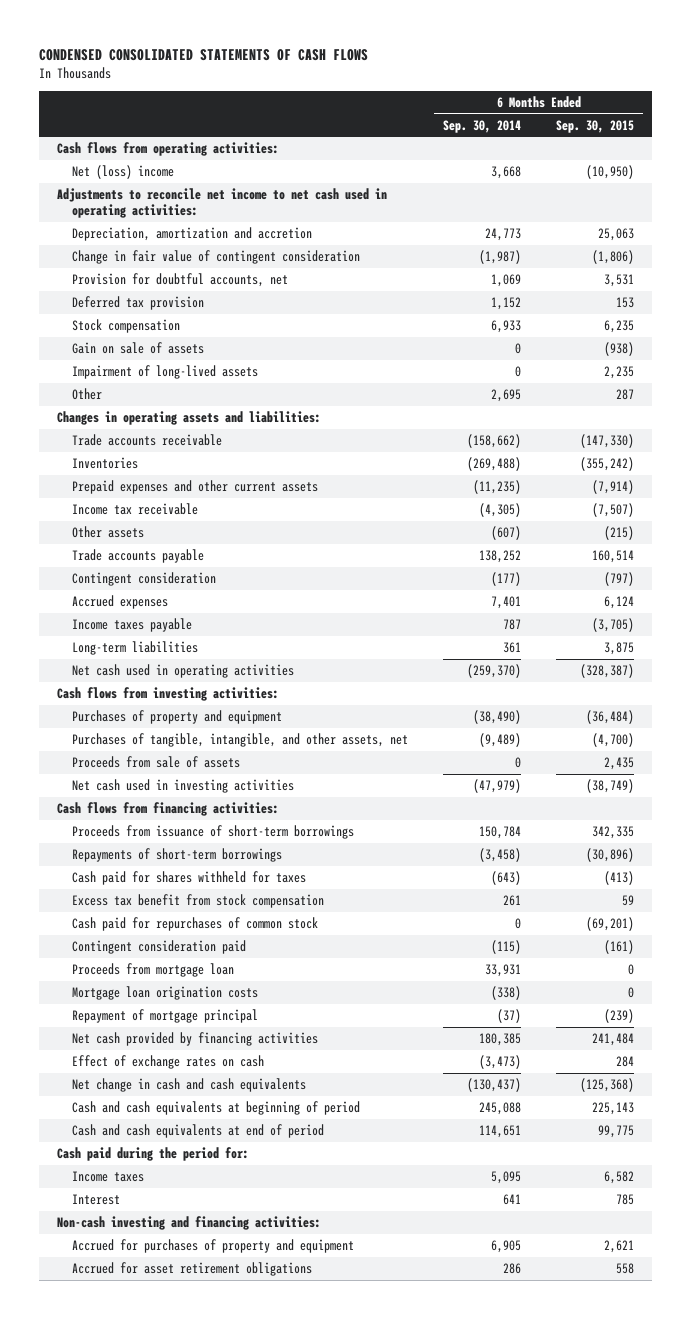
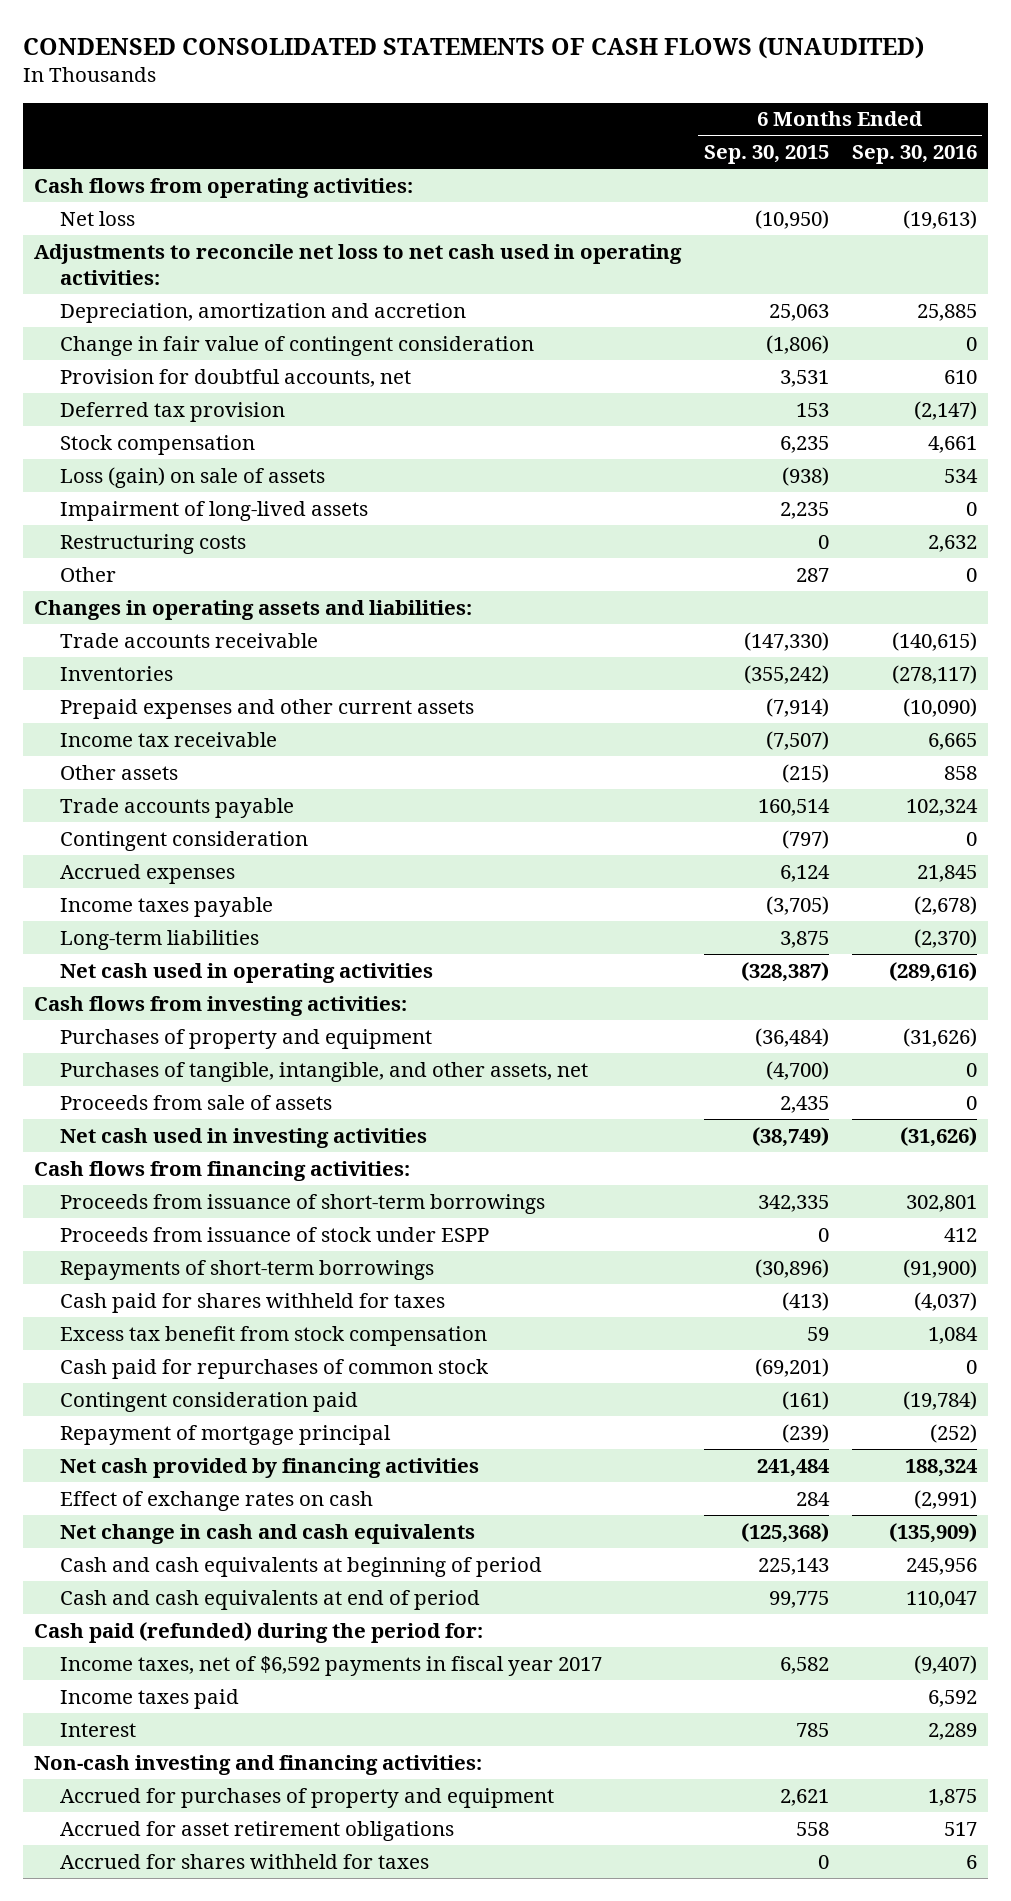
[39,49,369,62] CONDENSED CONSOLIDATED STATEMENTS OF CASH FLOWS -> [22,35,924,59] CONDENSED CONSOLIDATED STATEMENTS OF CASH FLOWS (UNAUDITED)
[443,119,522,133] Sep. 30, 2014 -> none
none -> [851,145,977,165] Sep. 30, 2016
[72,164,175,179] Net (loss) income -> [60,210,136,226] Net loss
[56,187,387,219] Adjustments to reconcile net income to net cash used in operating activities: -> [34,243,683,286] Adjustments to reconcile net loss to net cash used in operating activities:
[72,341,205,354] Gain on sale of assets -> [60,466,326,488] Loss (gain) on sale of assets
none -> [60,533,247,554] Restructuring costs
none -> [60,1226,490,1242] Proceeds from issuance of stock under ESPP
[72,962,235,977] Proceeds from mortgage loan -> none
[72,985,259,1000] Mortgage loan origination costs -> none
[56,1146,249,1161] Cash paid during the period for: -> [34,1621,484,1643] Cash paid (refunded) during the period for:
[72,1170,145,1182] Income taxes -> [60,1655,603,1676] Income taxes, net of $6,592 payments in fiscal year 2017
none -> [60,1688,240,1709] Income taxes paid
none -> [60,1853,430,1869] Accrued for shares withheld for taxes

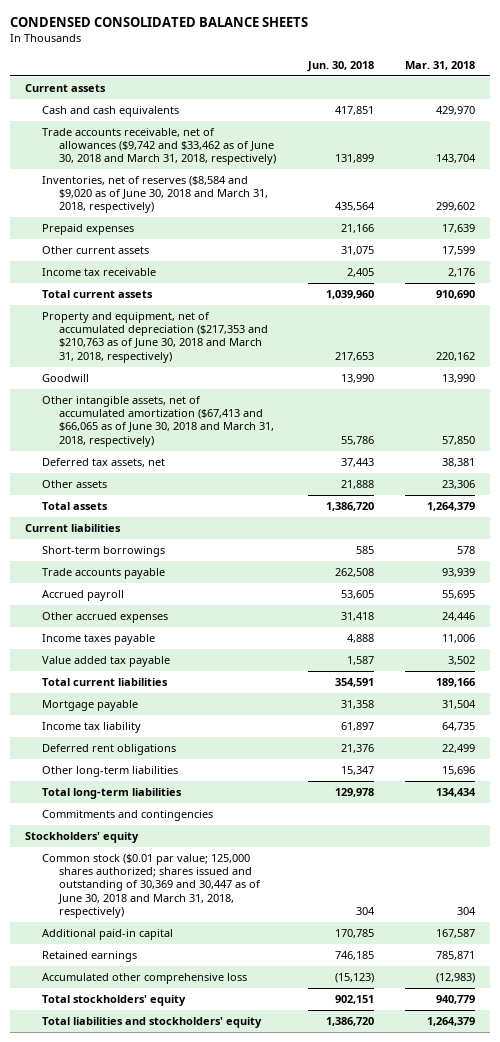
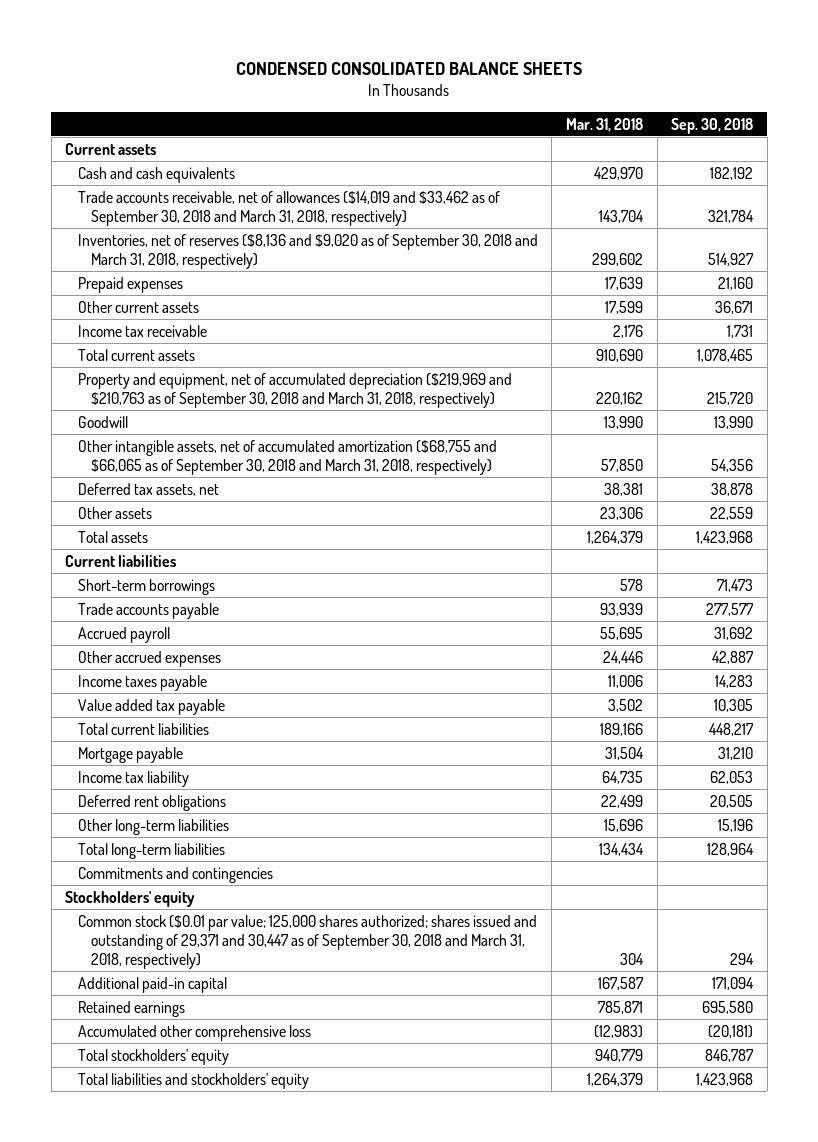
[306,60,374,72] Jun. 30, 2018 -> none
none -> [671,117,754,134] Sep. 30, 2018
[42,128,277,166] Trade accounts receivable, net of allowances ($9,742 and $33,462 as of June 30, 2018 and March 31, 2018, respectively) -> [77,190,500,226] Trade accounts receivable, net of allowances ($14,019 and $33,462 as of September 30, 2018 and March 31, 2018, respectively)
[42,176,269,214] Inventories, net of reserves ($8,584 and $9,020 as of June 30, 2018 and March 31, 2018, respectively) -> [77,233,538,269] Inventories, net of reserves ($8,136 and $9,020 as of September 30, 2018 and March 31, 2018, respectively)
[42,312,269,363] Property and equipment, net of accumulated depreciation ($217,353 and $210,763 as of June 30, 2018 and March 31, 2018, respectively) -> [77,372,512,408] Property and equipment, net of accumulated depreciation ($219,969 and $210,763 as of September 30, 2018 and March 31, 2018, respectively)
[42,396,275,447] Other intangible assets, net of accumulated amortization ($67,413 and $66,065 as of June 30, 2018 and March 31, 2018, respectively) -> [77,439,497,475] Other intangible assets, net of accumulated amortization ($68,755 and $66,065 as of September 30, 2018 and March 31, 2018, respectively)
[42,854,262,918] Common stock ($0.01 par value; 125,000 shares authorized; shares issued and outstanding of 30,369 and 30,447 as of June 30, 2018 and March 31, 2018, respectively) -> [77,914,537,969] Common stock ($0.01 par value; 125,000 shares authorized; shares issued and outstanding of 29,371 and 30,447 as of September 30, 2018 and March 31, 2018, respectively)

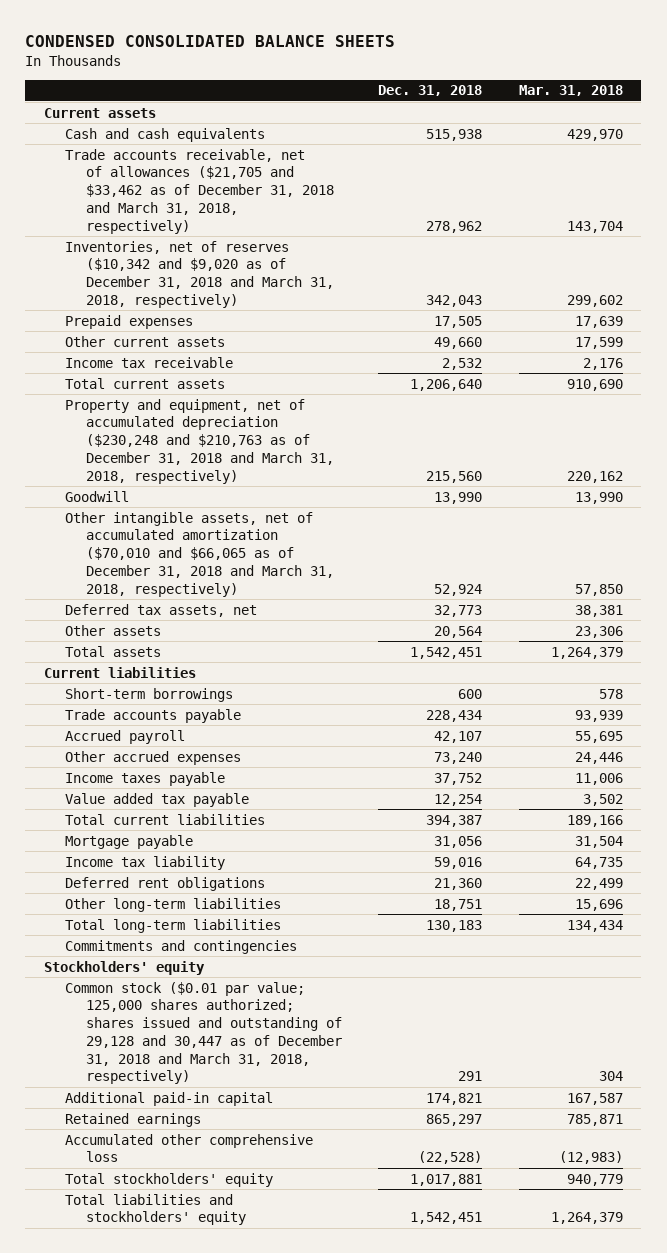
[671,117,754,134] Sep. 30, 2018 -> none
none -> [378,85,483,97] Dec. 31, 2018
[77,190,500,226] Trade accounts receivable, net of allowances ($14,019 and $33,462 as of September 30, 2018 and March 31, 2018, respectively) -> [64,148,334,234] Trade accounts receivable, net of allowances ($21,705 and $33,462 as of December 31, 2018 and March 31, 2018, respectively)
[77,233,538,269] Inventories, net of reserves ($8,136 and $9,020 as of September 30, 2018 and March 31, 2018, respectively) -> [64,240,334,308] Inventories, net of reserves ($10,342 and $9,020 as of December 31, 2018 and March 31, 2018, respectively)
[77,372,512,408] Property and equipment, net of accumulated depreciation ($219,969 and $210,763 as of September 30, 2018 and March 31, 2018, respectively) -> [64,398,334,484] Property and equipment, net of accumulated depreciation ($230,248 and $210,763 as of December 31, 2018 and March 31, 2018, respectively)
[77,439,497,475] Other intangible assets, net of accumulated amortization ($68,755 and $66,065 as of September 30, 2018 and March 31, 2018, respectively) -> [64,511,334,597] Other intangible assets, net of accumulated amortization ($70,010 and $66,065 as of December 31, 2018 and March 31, 2018, respectively)
[77,914,537,969] Common stock ($0.01 par value; 125,000 shares authorized; shares issued and outstanding of 29,371 and 30,447 as of September 30, 2018 and March 31, 2018, respectively) -> [64,981,342,1085] Common stock ($0.01 par value; 125,000 shares authorized; shares issued and outstanding of 29,128 and 30,447 as of December 31, 2018 and March 31, 2018, respectively)

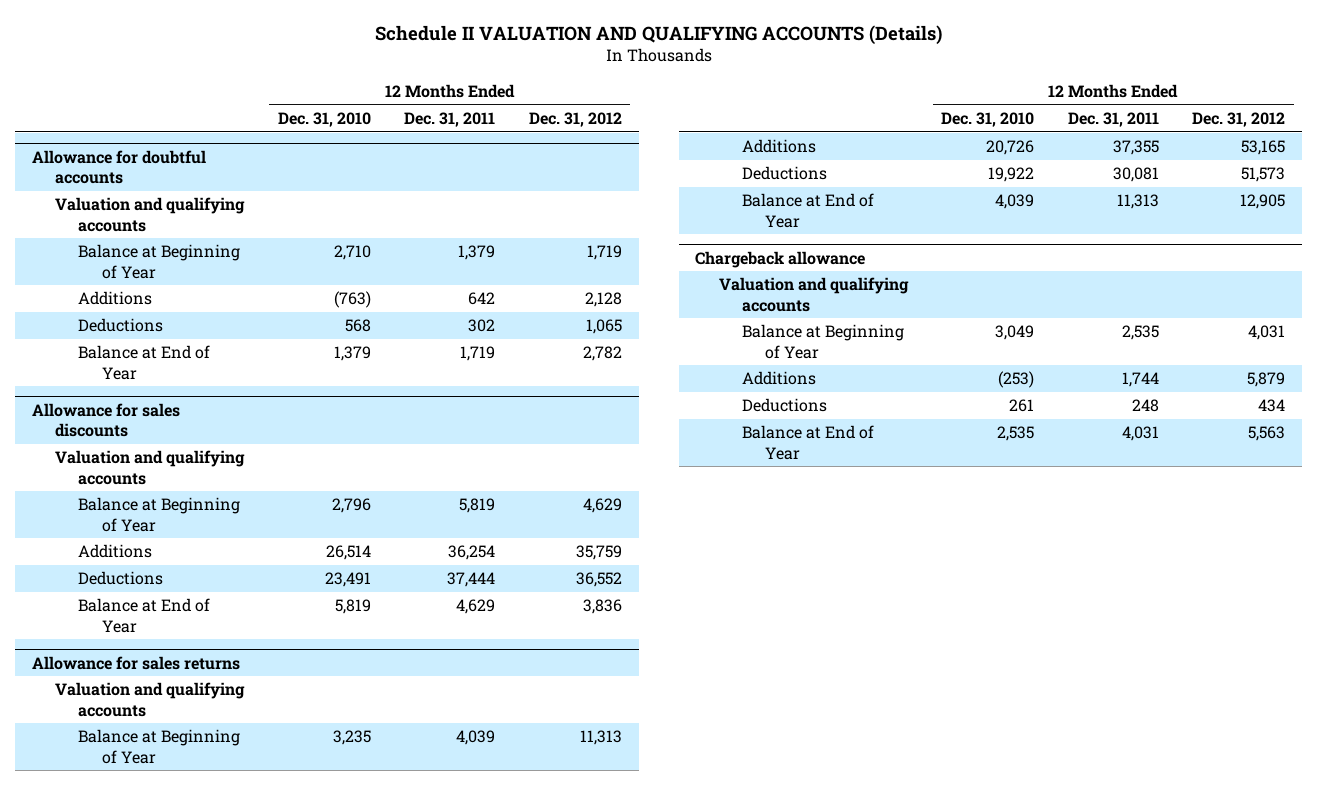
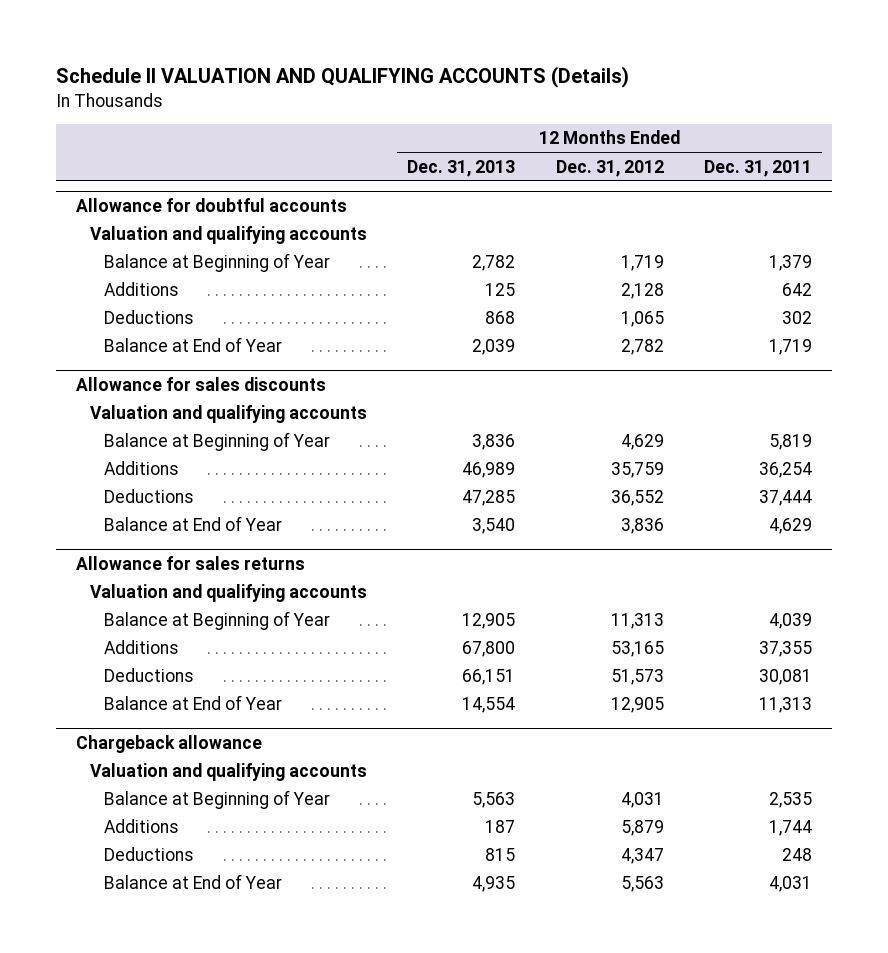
[277,111,371,127] Dec. 31, 2010 -> none
none -> [407,159,516,177] Dec. 31, 2013
[1258,399,1286,413] 434 -> [620,848,664,865] 4,347

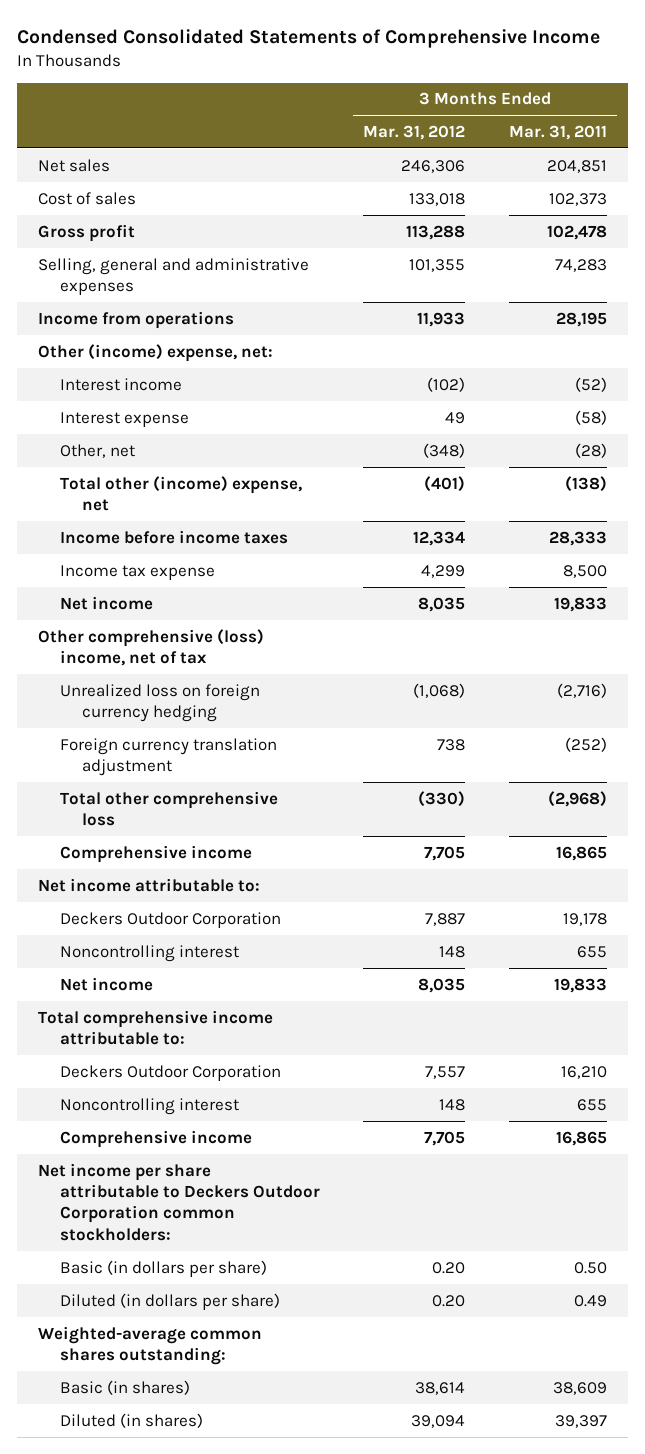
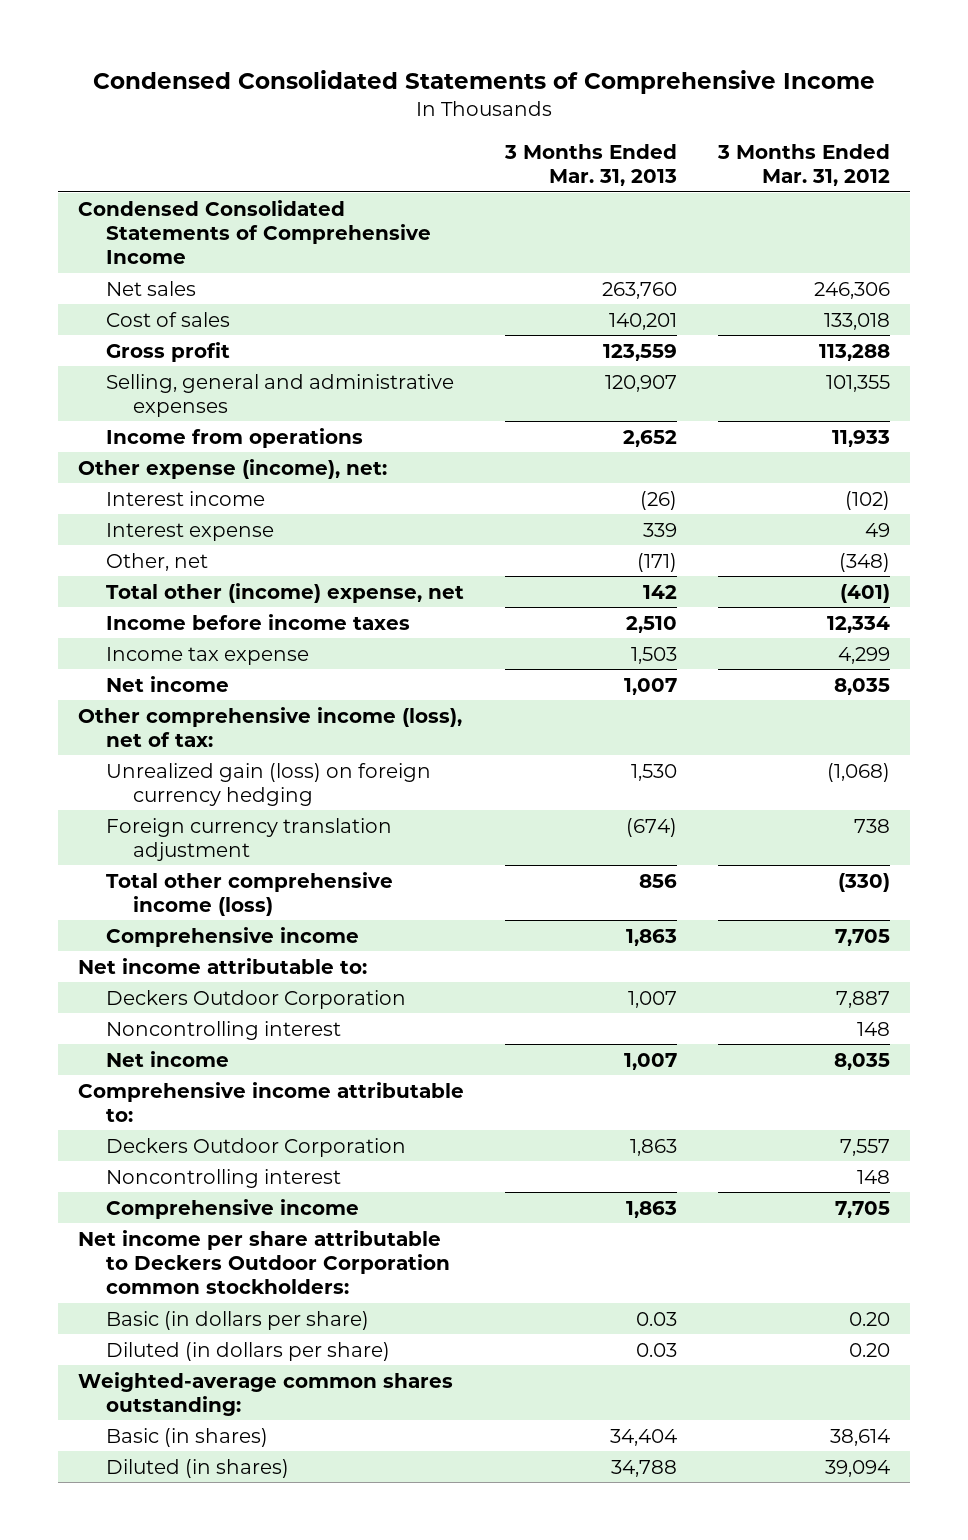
[508,124,607,140] Mar. 31, 2011 -> none
none -> [504,143,678,187] 3 Months Ended Mar. 31, 2013
none -> [78,199,431,265] Condensed Consolidated Statements of Comprehensive Income
[38,343,274,362] Other (income) expense, net: -> [78,458,388,479] Other expense (income), net:
[38,628,265,666] Other comprehensive (loss) income, net of tax -> [78,706,463,747] Other comprehensive income (loss), net of tax:
[60,683,261,722] Unrealized loss on foreign currency hedging -> [105,762,431,806] Unrealized gain (loss) on foreign currency hedging
[60,790,279,826] Total other comprehensive loss -> [105,871,393,916] Total other comprehensive income (loss)
[38,1009,274,1045] Total comprehensive income attributable to: -> [78,1081,465,1122] Comprehensive income attributable to:

